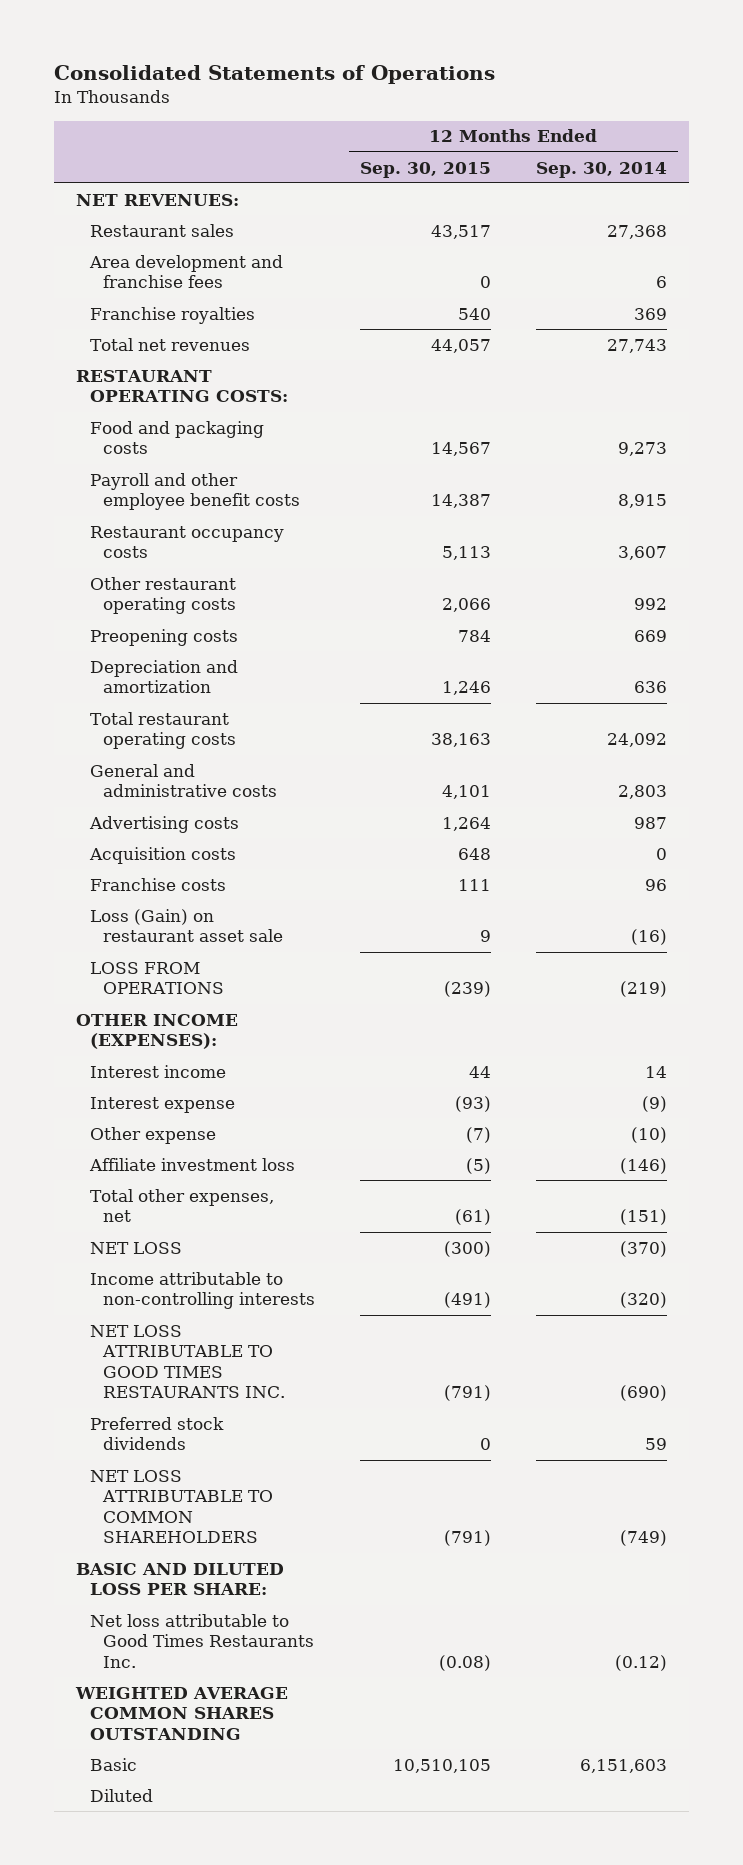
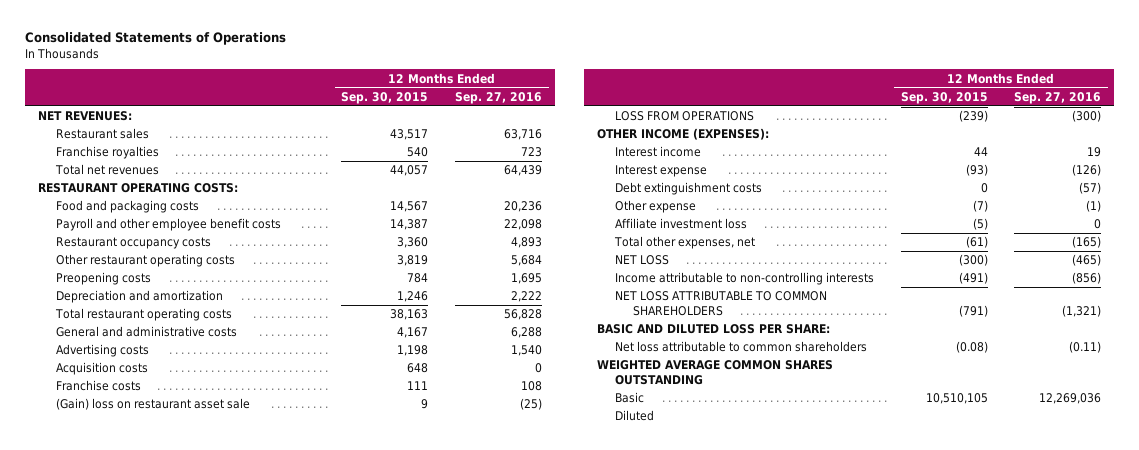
[535,161,667,178] Sep. 30, 2014 -> none
none -> [454,91,542,104] Sep. 27, 2016
[88,254,283,289] Area development and franchise fees -> none
[441,546,491,561] 5,113 -> [397,237,429,249] 3,360
[441,598,491,613] 2,066 -> [397,255,429,267] 3,819
[441,785,491,800] 4,101 -> [397,327,429,339] 4,167
[441,816,491,831] 1,264 -> [397,345,429,357] 1,198
[89,908,284,943] Loss (Gain) on restaurant asset sale -> [55,398,250,411] (Gain) loss on restaurant asset sale
none -> [615,182,763,196] Debt extinguishment costs
[89,1324,286,1399] NET LOSS ATTRIBUTABLE TO GOOD TIMES RESTAURANTS INC. -> none
[89,1416,224,1451] Preferred stock dividends -> none
[89,1613,315,1668] Net loss attributable to Good Times Restaurants Inc. -> [615,341,868,353] Net loss attributable to common shareholders

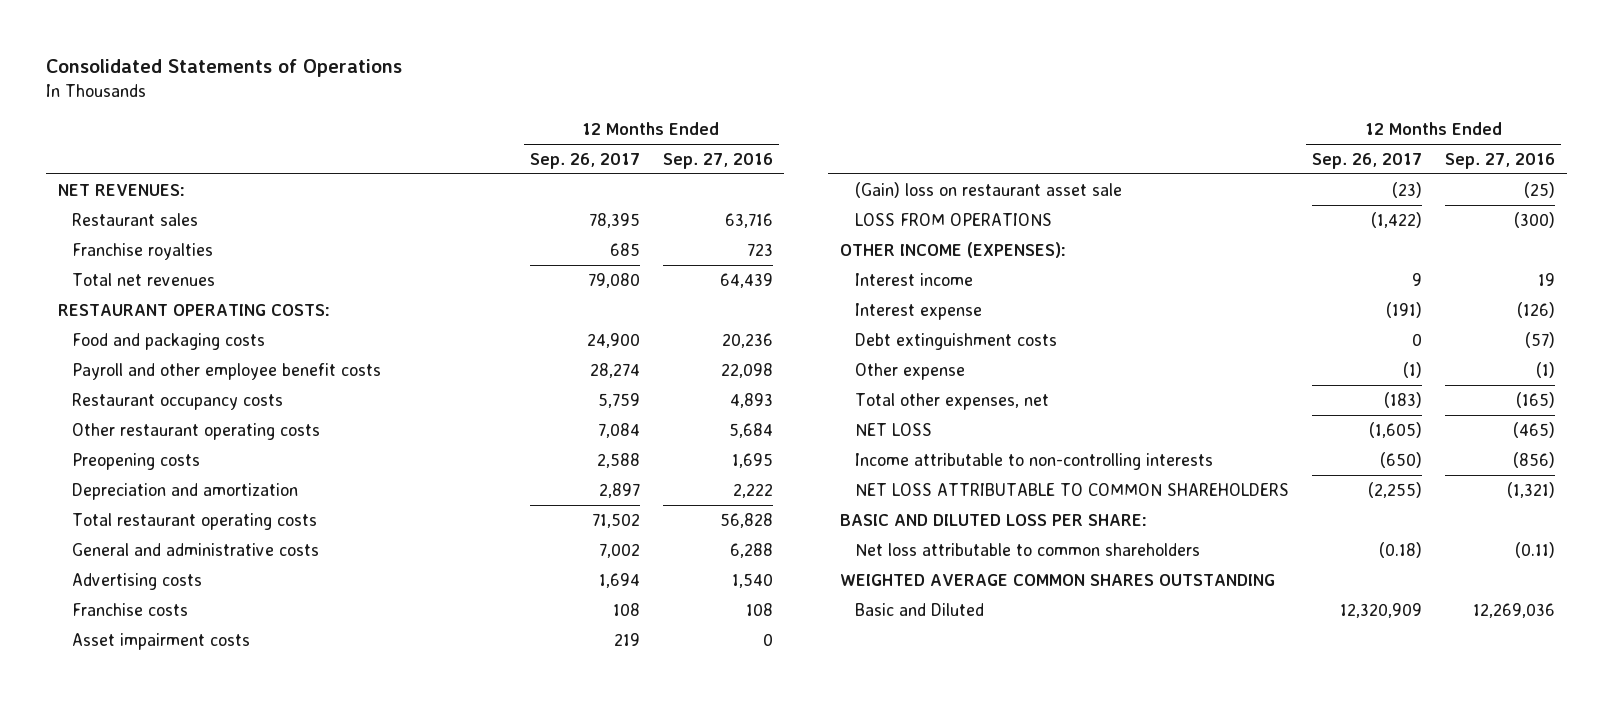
[341,91,429,104] Sep. 30, 2015 -> none
none -> [529,153,640,170] Sep. 26, 2017
[55,362,148,376] Acquisition costs -> none
none -> [72,632,251,650] Asset impairment costs
[615,218,748,230] Affiliate investment loss -> none
[615,410,655,422] Diluted -> none
[615,392,645,404] Basic -> [855,602,985,616] Basic and Diluted

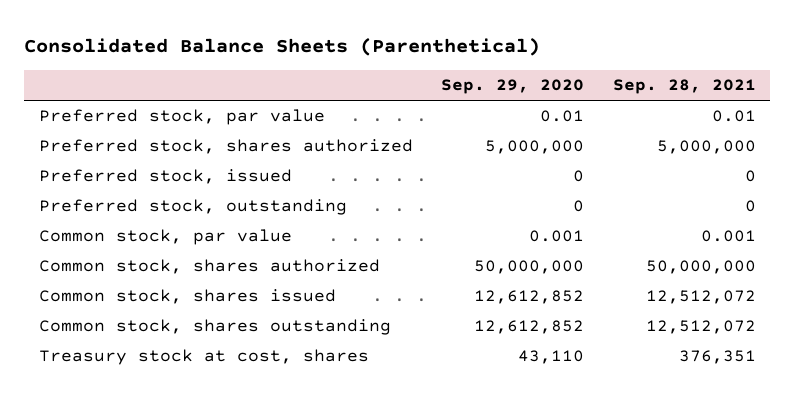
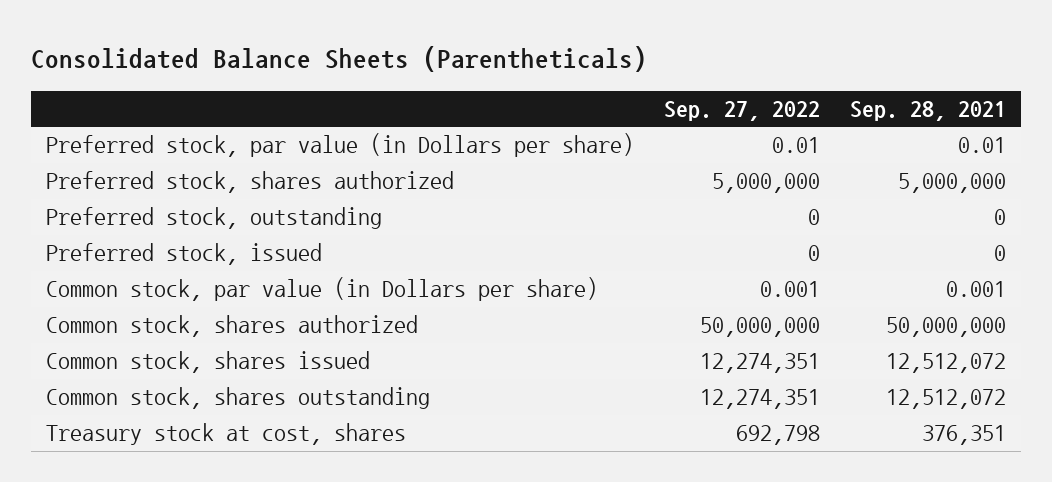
[24,37,541,56] Consolidated Balance Sheets (Parenthetical) -> [31,46,648,73] Consolidated Balance Sheets (Parentheticals)
[441,79,585,95] Sep. 29, 2020 -> none
none -> [664,101,821,122] Sep. 27, 2022
[38,109,325,126] Preferred stock, par value -> [46,133,635,158] Preferred stock, par value (in Dollars per share)
[38,169,292,185] Preferred stock, issued -> [46,243,323,266] Preferred stock, issued
[38,229,292,246] Common stock, par value -> [46,277,599,302] Common stock, par value (in Dollars per share)

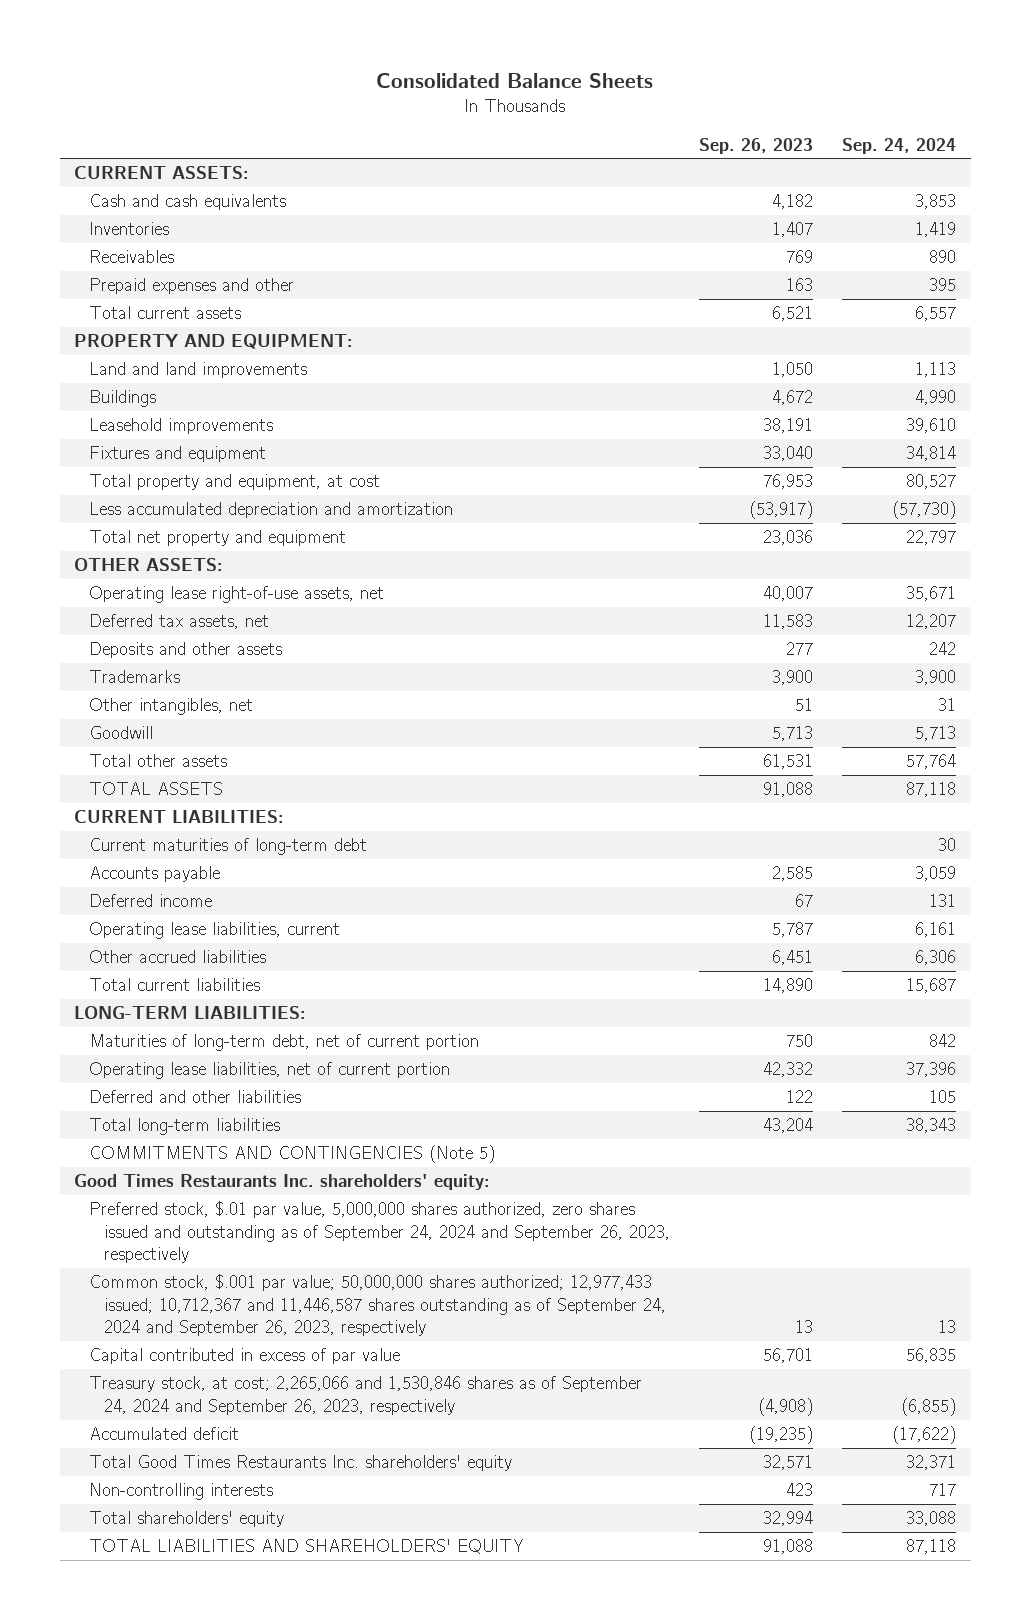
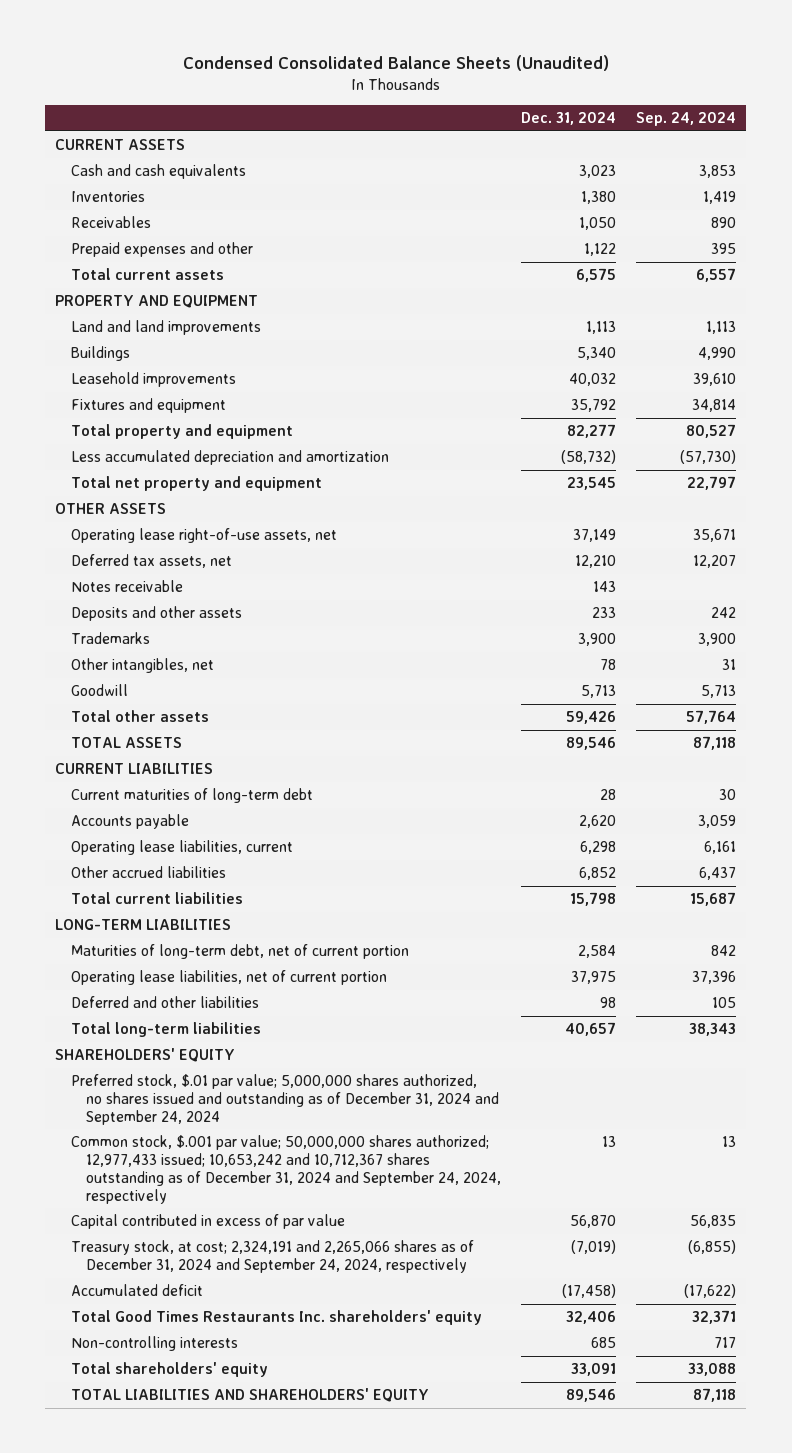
[376,72,654,88] Consolidated Balance Sheets -> [182,55,609,72] Condensed Consolidated Balance Sheets (Unaudited)
[699,137,814,154] Sep. 26, 2023 -> none
none -> [521,112,617,126] Dec. 31, 2024
[74,166,250,180] CURRENT ASSETS: -> [55,139,186,151] CURRENT ASSETS
[74,334,354,350] PROPERTY AND EQUIPMENT: -> [55,295,259,309] PROPERTY AND EQUIPMENT
[89,474,381,491] Total property and equipment, at cost -> [70,424,293,440] Total property and equipment
[74,558,224,572] OTHER ASSETS: -> [55,503,167,515] OTHER ASSETS
none -> [70,580,183,593] Notes receivable
[74,810,285,824] CURRENT LIABILITIES: -> [55,763,214,775] CURRENT LIABILITIES
[89,894,213,908] Deferred income -> none
[915,950,957,966] 6,306 -> [699,867,737,881] 6,437
[74,1006,307,1020] LONG-TERM LIABILITIES: -> [55,919,232,931] LONG-TERM LIABILITIES
[89,1145,496,1164] COMMITMENTS AND CONTINGENCIES (Note 5) -> none
[74,1174,491,1191] Good Times Restaurants Inc. shareholders' equity: -> [55,1048,236,1063] SHAREHOLDERS' EQUITY
[89,1201,670,1264] Preferred stock, $.01 par value, 5,000,000 shares authorized, zero shares issued and outstanding as of September 24, 2024 and September 26, 2023, respectively -> [70,1074,500,1125] Preferred stock, $.01 par value; 5,000,000 shares authorized, no shares issued and outstanding as of December 31, 2024 and September 24, 2024
[89,1274,666,1337] Common stock, $.001 par value; 50,000,000 shares authorized; 12,977,433 issued; 10,712,367 and 11,446,587 shares outstanding as of September 24, 2024 and September 26, 2023, respectively -> [70,1135,502,1204] Common stock, $.001 par value; 50,000,000 shares authorized; 12,977,433 issued; 10,653,242 and 10,712,367 shares outstanding as of December 31, 2024 and September 24, 2024, respectively
[89,1376,643,1415] Treasury stock, at cost; 2,265,066 and 1,530,846 shares as of September 24, 2024 and September 26, 2023, respectively -> [70,1240,474,1273] Treasury stock, at cost; 2,324,191 and 2,265,066 shares as of December 31, 2024 and September 24, 2024, respectively

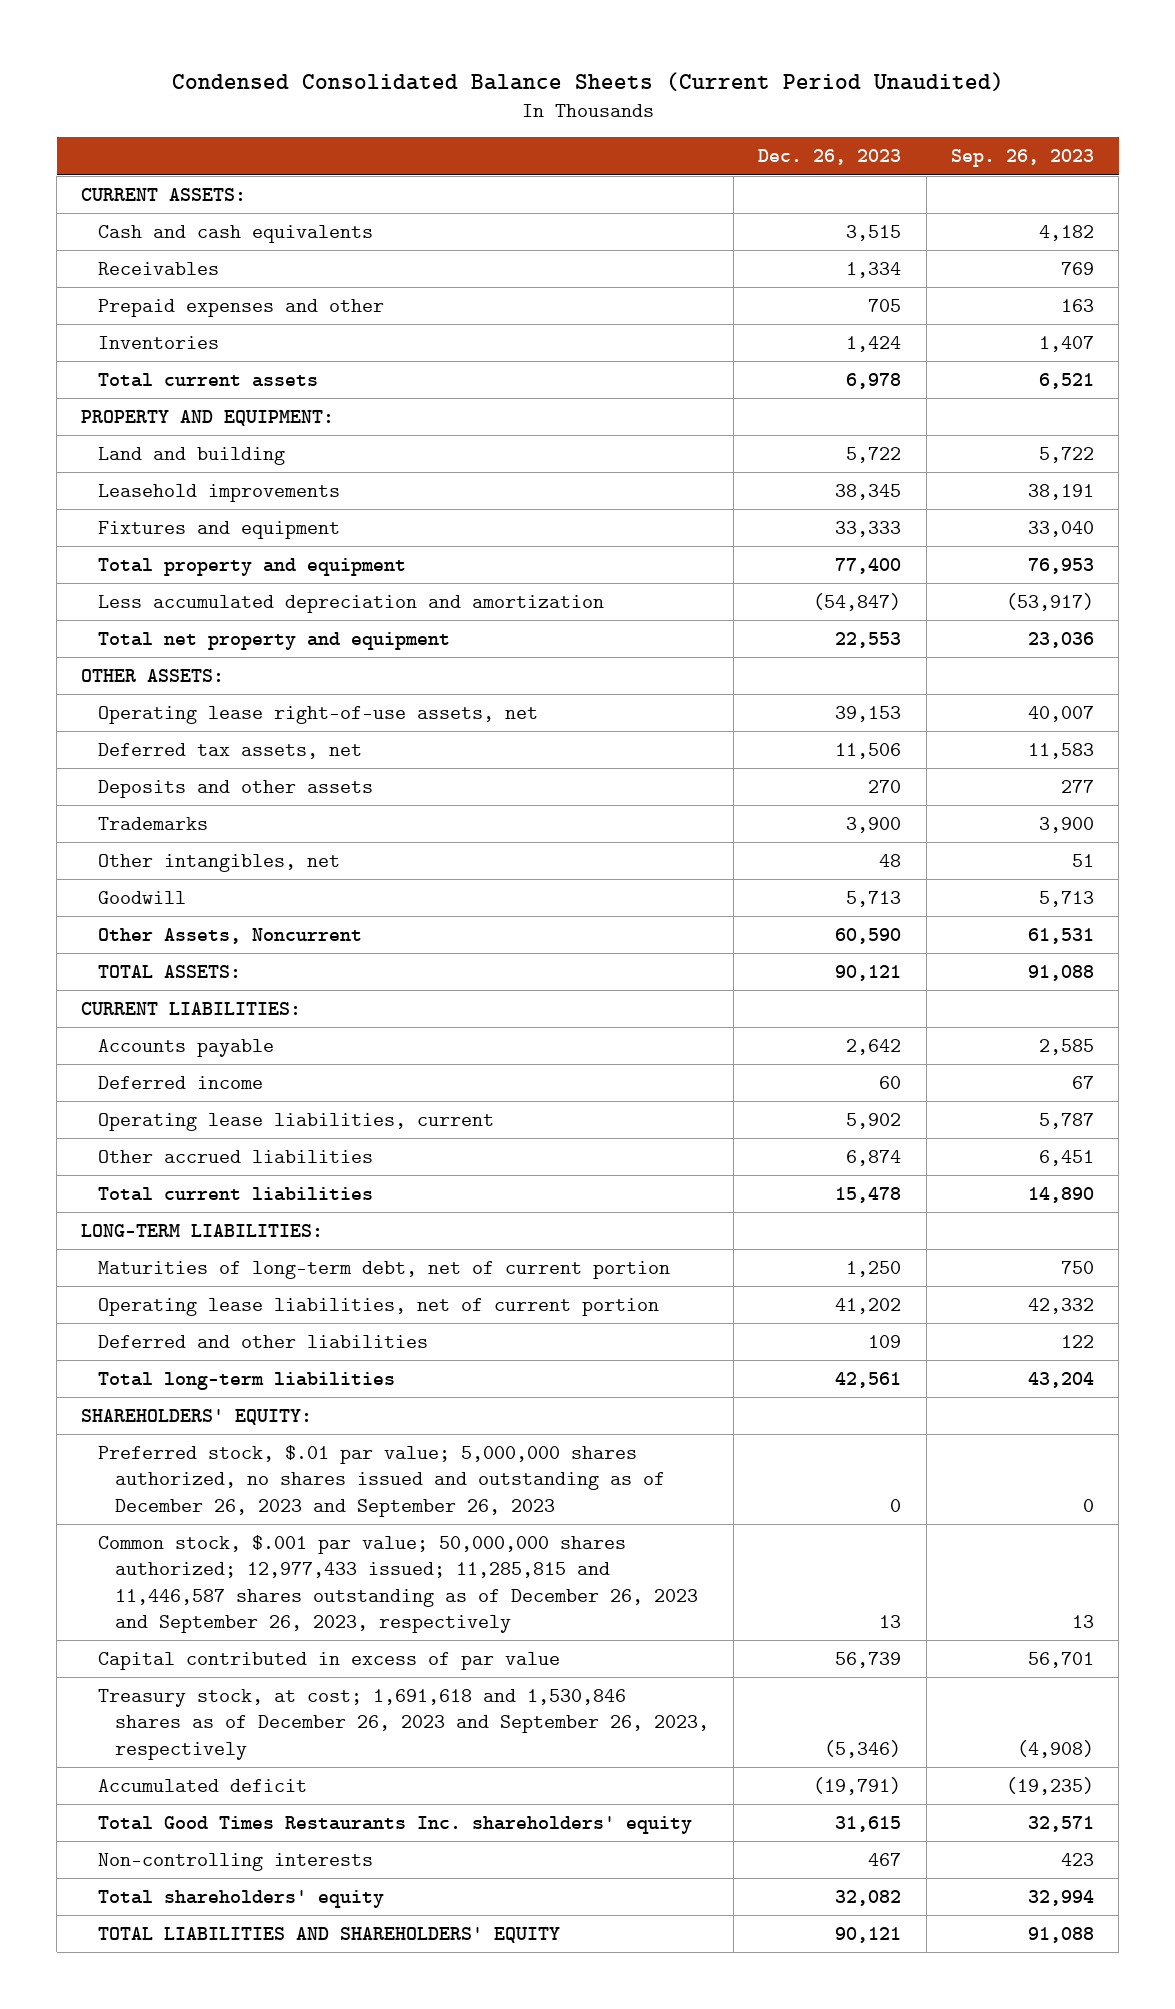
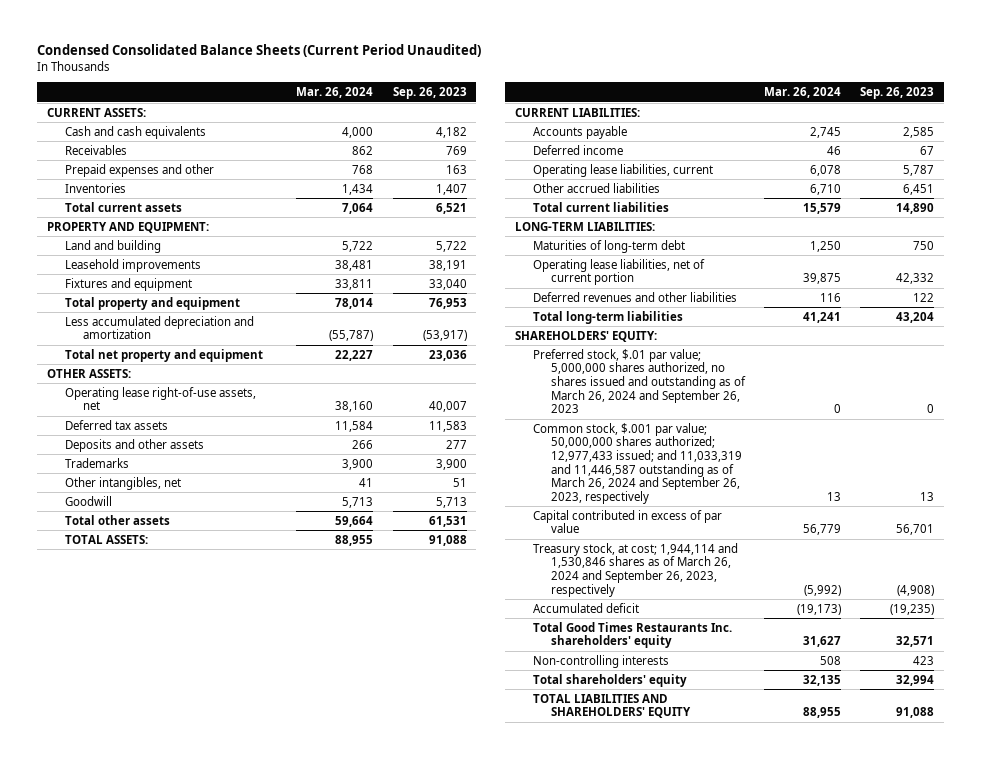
[758,149,902,166] Dec. 26, 2023 -> none
none -> [296,87,374,99] Mar. 26, 2024
[98,742,363,759] Deferred tax assets, net -> [65,419,169,430] Deferred tax assets
[98,927,363,944] Other Assets, Noncurrent -> [65,514,171,525] Total other assets
[98,1260,671,1279] Maturities of long-term debt, net of current portion -> [532,239,685,253] Maturities of long-term debt
[98,1334,429,1348] Deferred and other liabilities -> [532,291,737,302] Deferred revenues and other liabilities
[98,1444,665,1517] Preferred stock, $.01 par value; 5,000,000 shares authorized, no shares issued and outstanding as of December 26, 2023 and September 26, 2023 -> [532,348,746,414] Preferred stock, $.01 par value; 5,000,000 shares authorized, no shares issued and outstanding as of March 26, 2024 and September 26, 2023
[98,1534,698,1633] Common stock, $.001 par value; 50,000,000 shares authorized; 12,977,433 issued; 11,285,815 and 11,446,587 shares outstanding as of December 26, 2023 and September 26, 2023, respectively -> [532,422,742,504] Common stock, $.001 par value; 50,000,000 shares authorized; 12,977,433 issued; and 11,033,319 and 11,446,587 outstanding as of March 26, 2024 and September 26, 2023, respectively
[98,1688,709,1760] Treasury stock, at cost; 1,691,618 and 1,530,846 shares as of December 26, 2023 and September 26, 2023, respectively -> [532,542,738,597] Treasury stock, at cost; 1,944,114 and 1,530,846 shares as of March 26, 2024 and September 26, 2023, respectively

